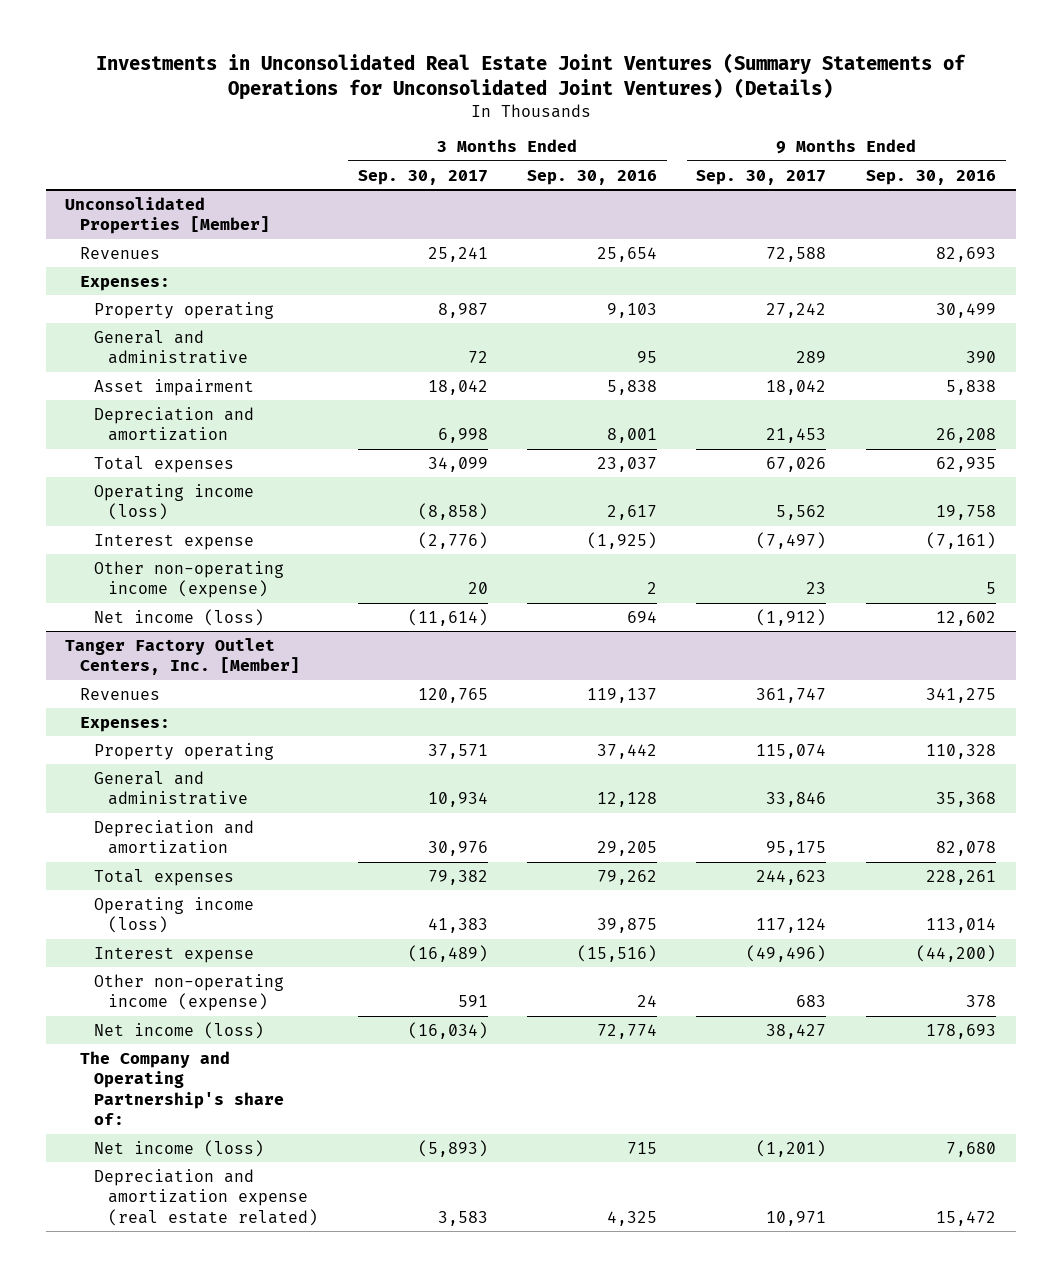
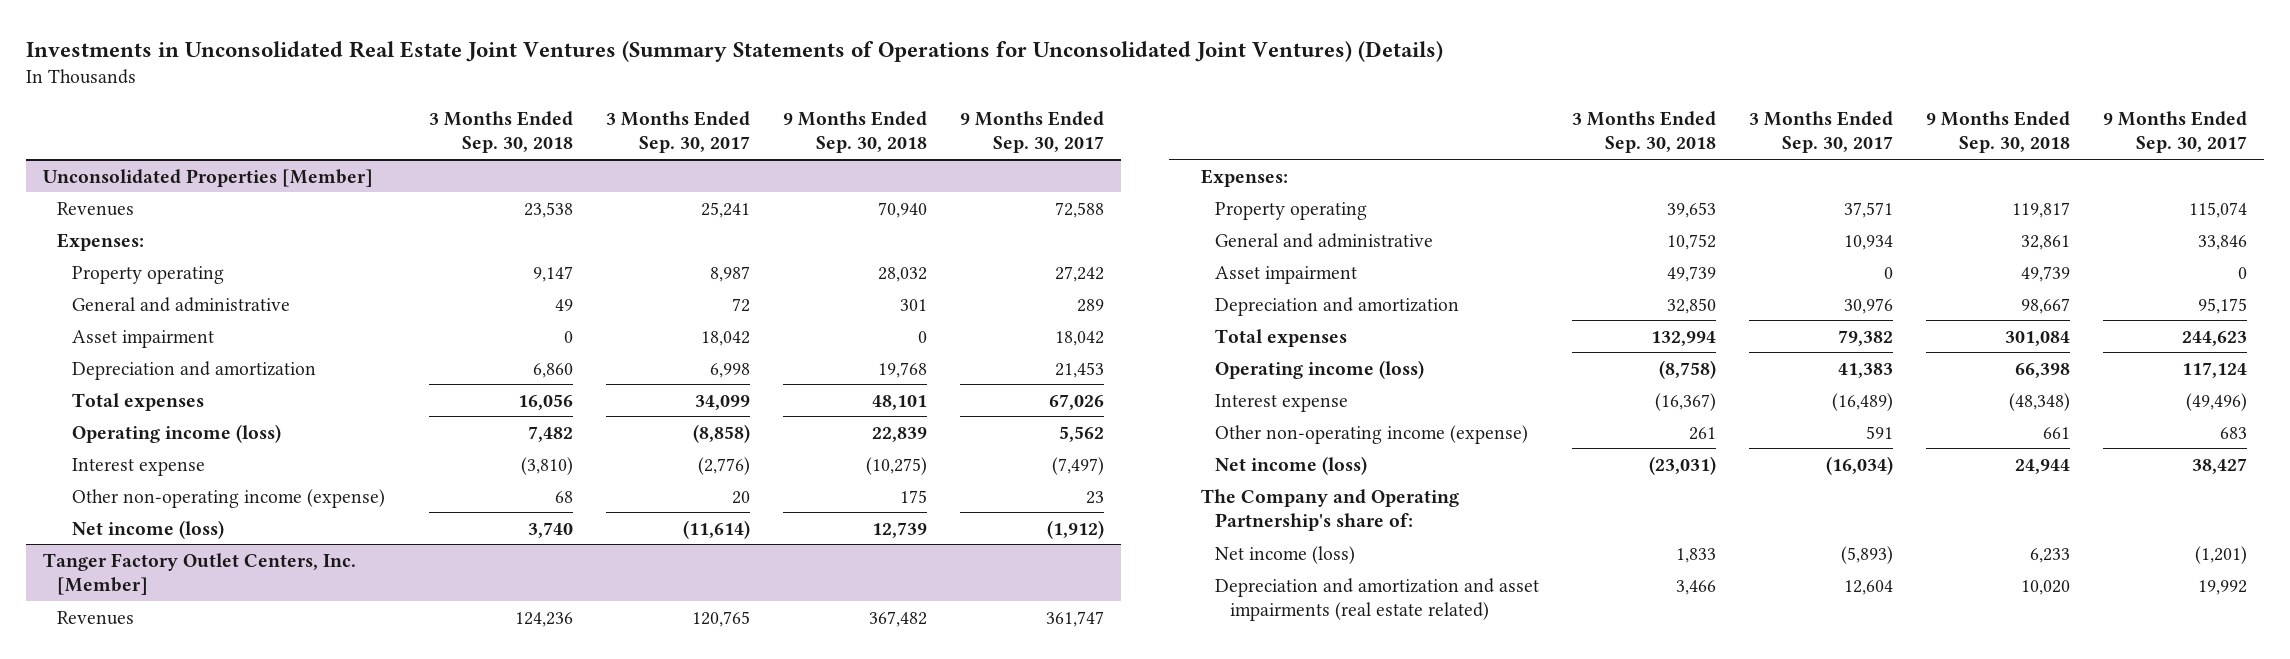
[526,169,657,185] Sep. 30, 2016 -> none
[865,169,996,185] Sep. 30, 2016 -> none
none -> [429,110,574,154] 3 Months Ended Sep. 30, 2018
none -> [783,110,928,154] 9 Months Ended Sep. 30, 2018
none -> [1215,265,1358,284] Asset impairment
[93,1168,319,1226] Depreciation and amortization expense (real estate related) -> [1215,577,1540,621] Depreciation and amortization and asset impairments (real estate related)
[437,1210,488,1226] 3,583 -> [1844,579,1894,595] 12,604
[766,1210,827,1226] 10,971 -> [2198,579,2248,595] 19,992

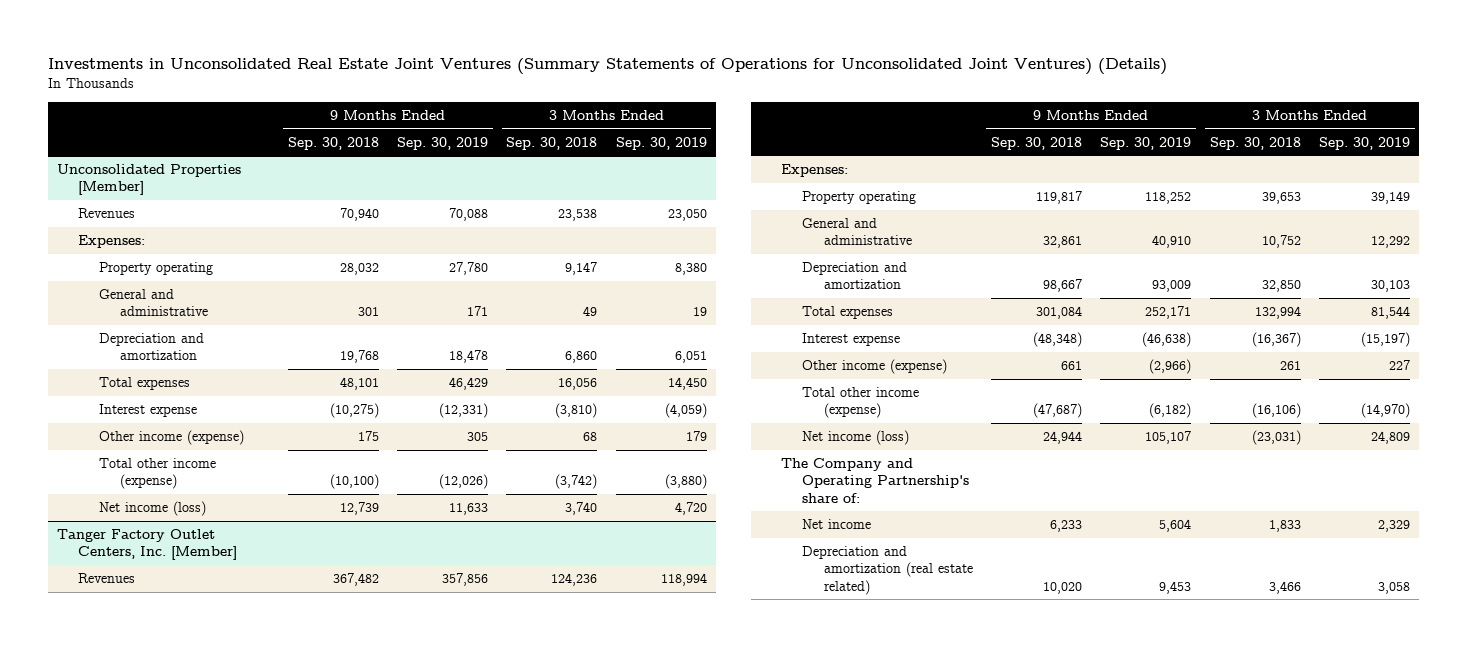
[606,110,751,154] 3 Months Ended Sep. 30, 2017 -> none
[960,110,1105,154] 9 Months Ended Sep. 30, 2017 -> none
none -> [397,136,489,150] Sep. 30, 2019
none -> [615,136,707,150] Sep. 30, 2019
[72,329,215,348] Asset impairment -> none
[72,423,282,443] Operating income (loss) -> none
[72,488,386,508] Other non-operating income (expense) -> [99,430,245,446] Other income (expense)
none -> [99,458,217,490] Total other income (expense)
[1215,265,1358,284] Asset impairment -> none
[1215,359,1425,379] Operating income (loss) -> none
[1215,424,1529,444] Other non-operating income (expense) -> [802,359,948,375] Other income (expense)
none -> [802,387,920,419] Total other income (expense)
[1215,545,1356,564] Net income (loss) -> [802,519,872,530] Net income
[1215,577,1540,621] Depreciation and amortization and asset impairments (real estate related) -> [802,546,973,595] Depreciation and amortization (real estate related)

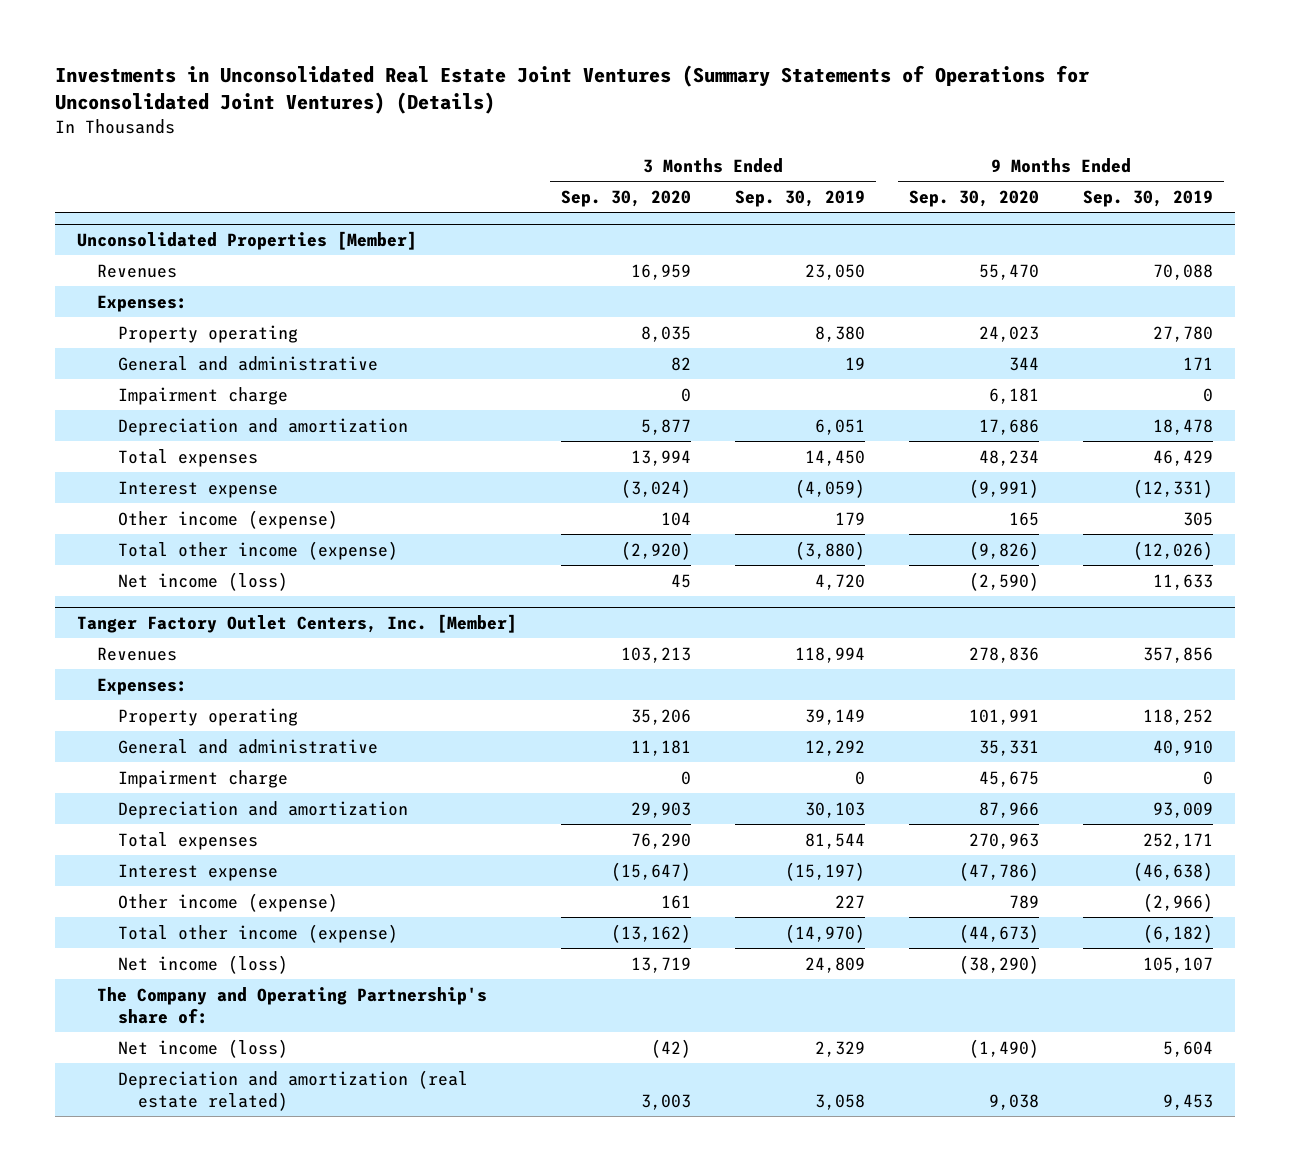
[287,136,379,150] Sep. 30, 2018 -> none
[506,136,598,150] Sep. 30, 2018 -> none
none -> [561,189,692,207] Sep. 30, 2020
none -> [909,189,1040,207] Sep. 30, 2020
none -> [117,386,288,405] Impairment charge
none -> [117,769,288,788] Impairment charge
[802,519,872,530] Net income -> [117,1038,288,1058] Net income (loss)

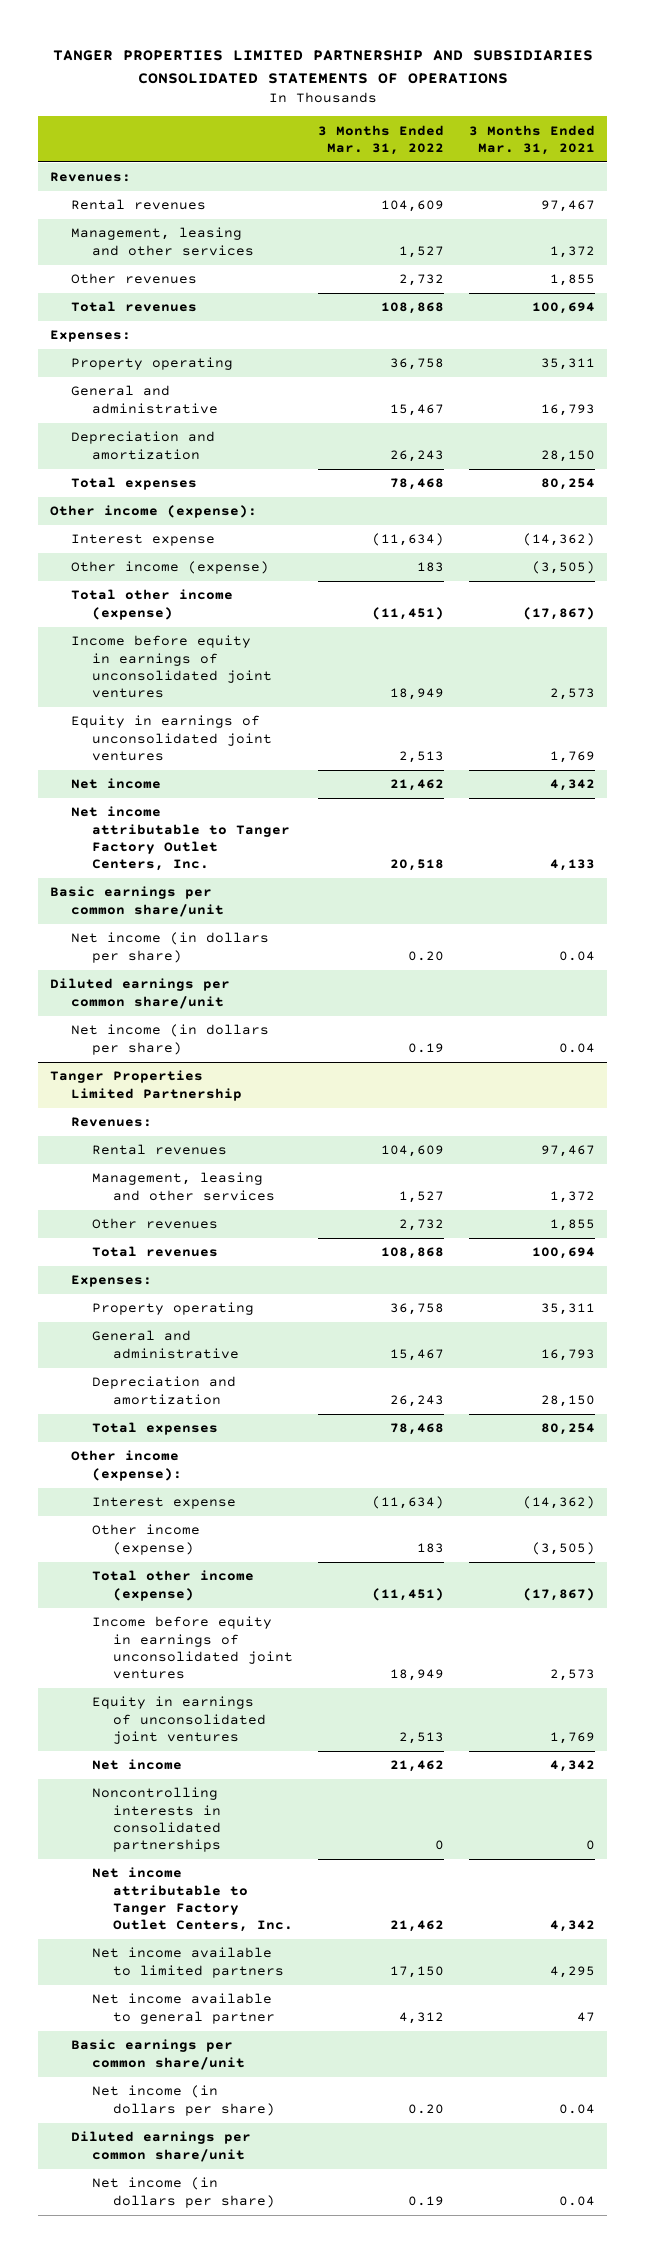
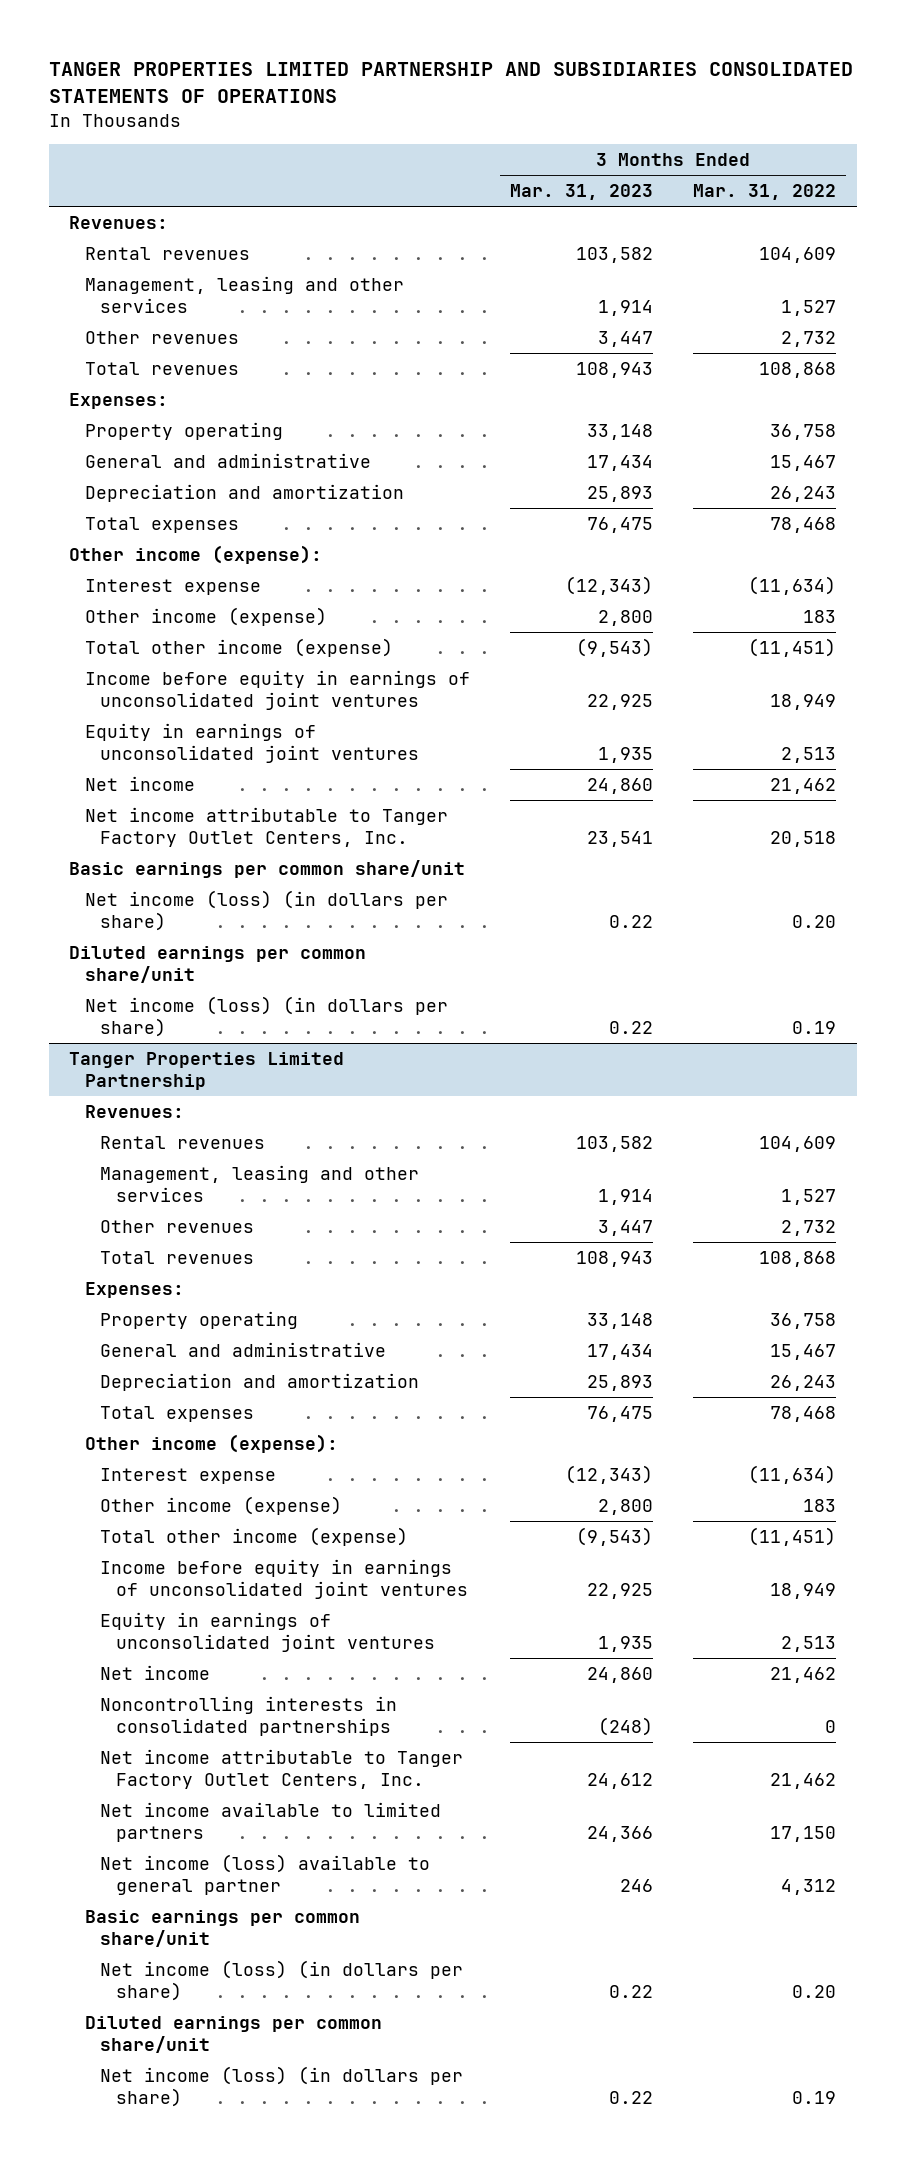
[468,124,595,155] 3 Months Ended Mar. 31, 2021 -> none
none -> [510,184,654,201] Mar. 31, 2023
[71,932,270,963] Net income (in dollars per share) -> [84,889,448,932] Net income (loss) (in dollars per share)
[71,1024,270,1055] Net income (in dollars per share) -> [84,995,448,1038] Net income (loss) (in dollars per share)
[92,1993,275,2024] Net income available to general partner -> [100,1853,431,1896] Net income (loss) available to general partner
[92,2085,275,2116] Net income (in dollars per share) -> [100,1959,464,2002] Net income (loss) (in dollars per share)
[92,2177,275,2208] Net income (in dollars per share) -> [100,2065,464,2108] Net income (loss) (in dollars per share)

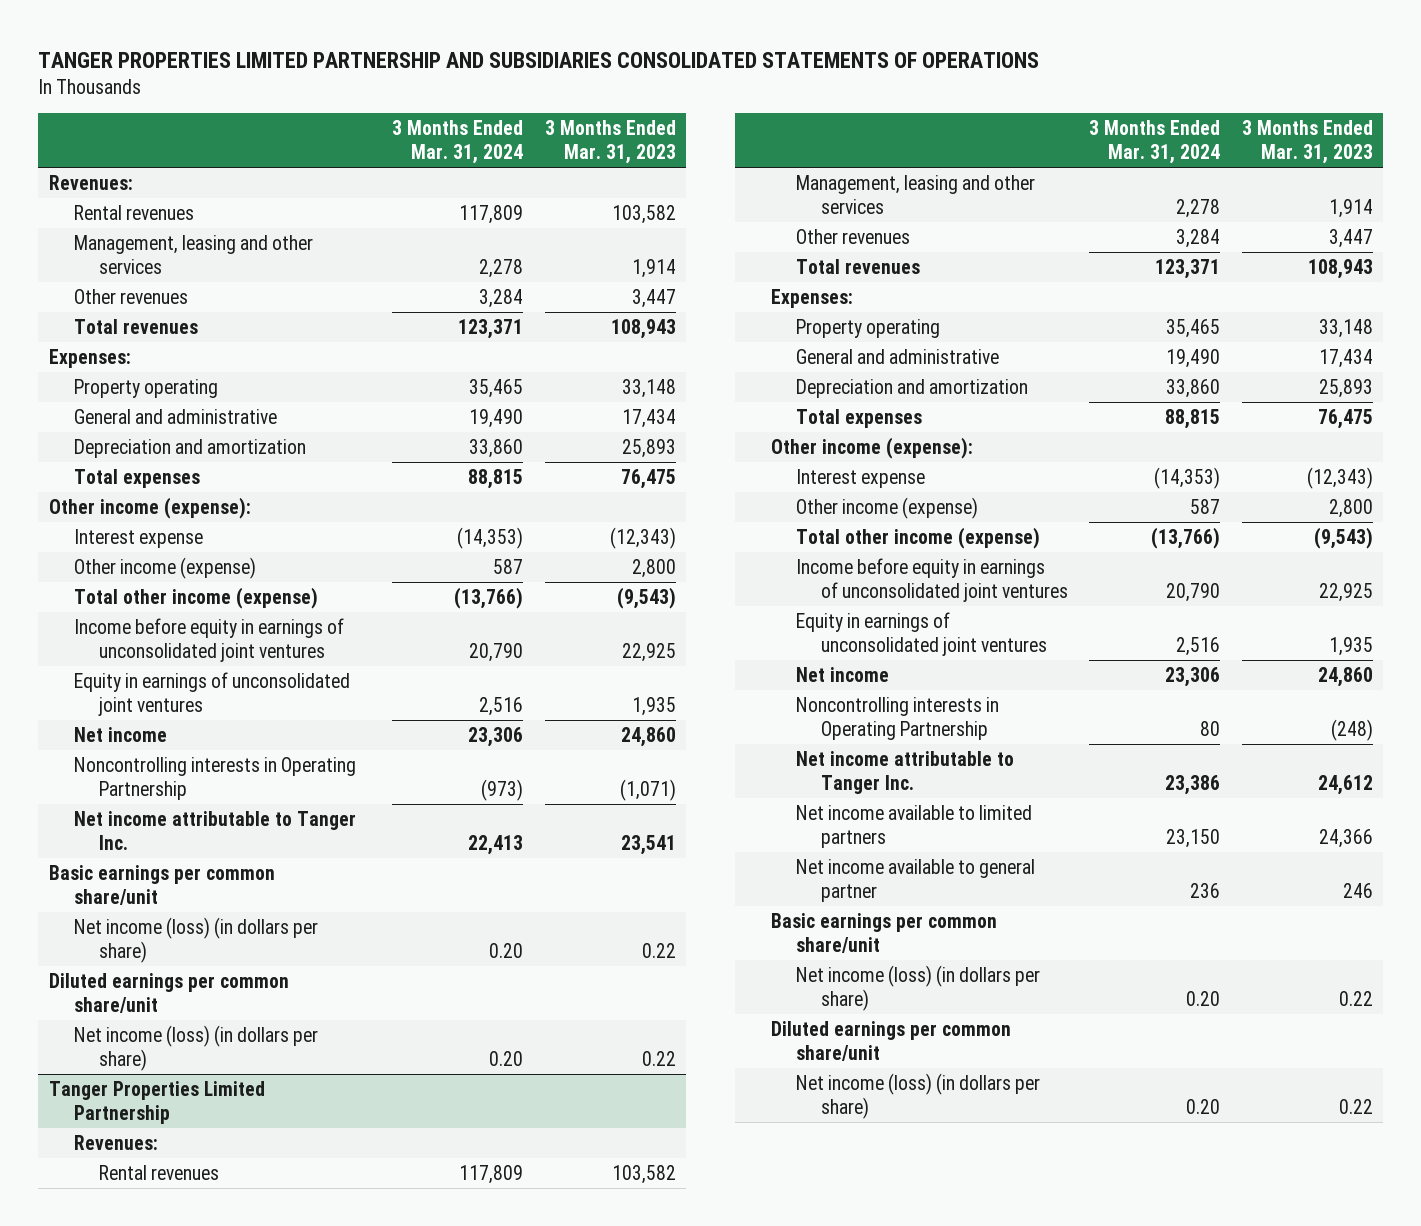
[693,184,837,201] Mar. 31, 2022 -> none
none -> [392,119,524,165] 3 Months Ended Mar. 31, 2024
none -> [73,756,356,801] Noncontrolling interests in Operating Partnership
[84,806,448,848] Net income attributable to Tanger Factory Outlet Centers, Inc. -> [73,810,356,851] Net income attributable to Tanger Inc.
[100,1695,398,1737] Noncontrolling interests in consolidated partnerships -> [795,696,999,741] Noncontrolling interests in Operating Partnership
[100,1748,464,1790] Net income attributable to Tanger Factory Outlet Centers, Inc. -> [795,750,1014,795] Net income attributable to Tanger Inc.
[100,1853,431,1896] Net income (loss) available to general partner -> [795,858,1035,903] Net income available to general partner

